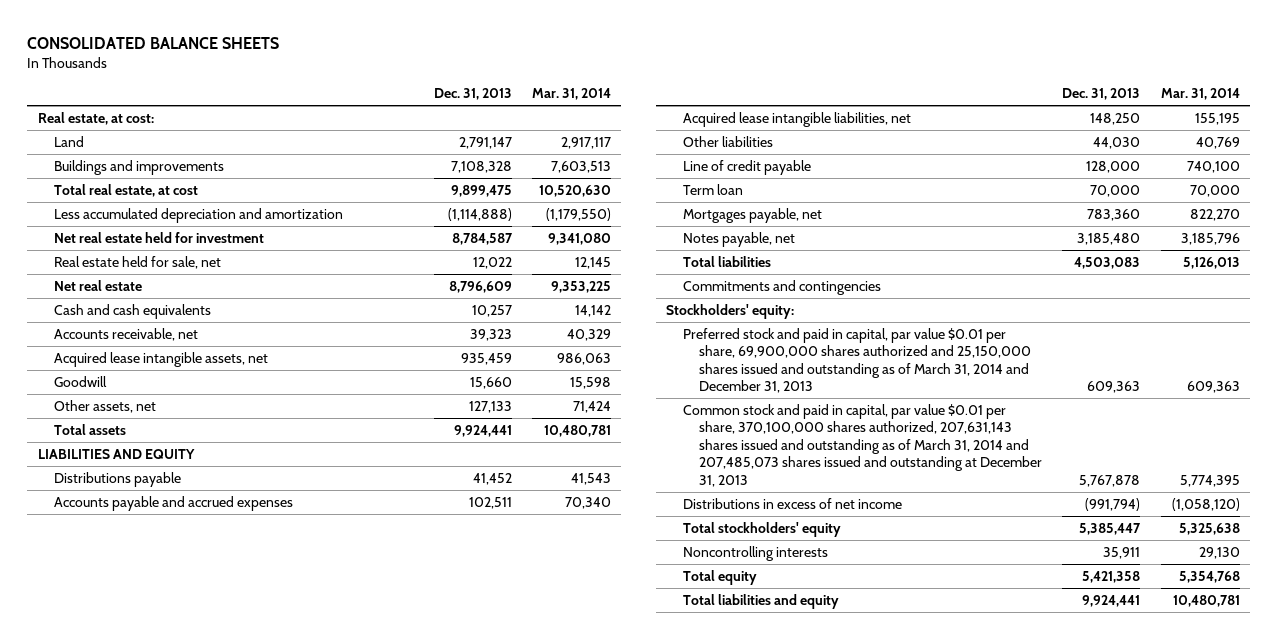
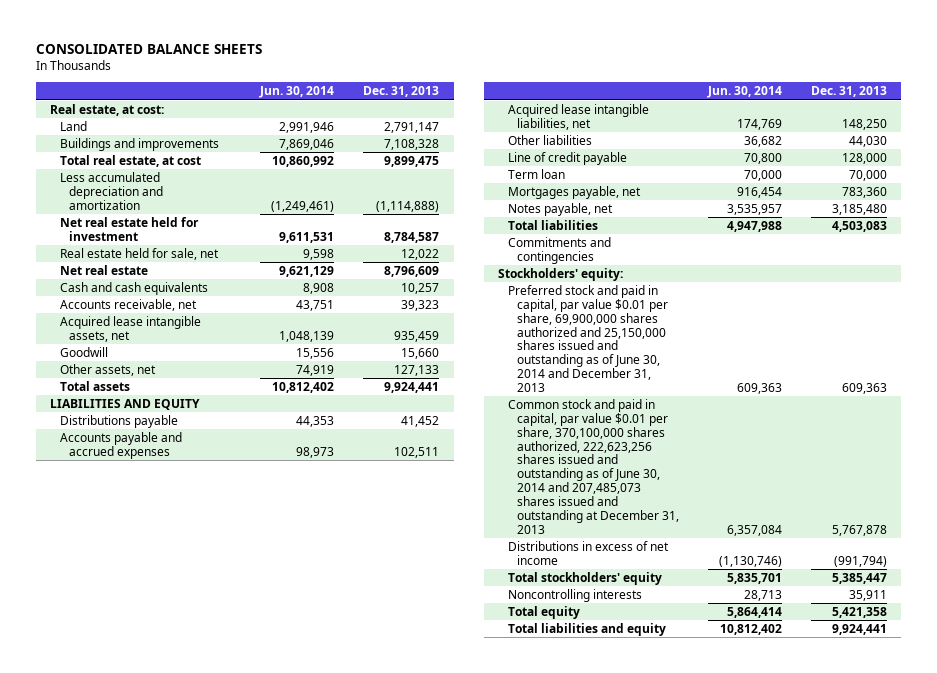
[532,88,612,101] Mar. 31, 2014 -> none
none -> [259,86,335,99] Jun. 30, 2014
[682,327,1032,394] Preferred stock and paid in capital, par value $0.01 per share, 69,900,000 shares authorized and 25,150,000 shares issued and outstanding as of March 31, 2014 and December 31, 2013 -> [507,284,669,393] Preferred stock and paid in capital, par value $0.01 per share, 69,900,000 shares authorized and 25,150,000 shares issued and outstanding as of June 30, 2014 and December 31, 2013
[682,403,1043,487] Common stock and paid in capital, par value $0.01 per share, 370,100,000 shares authorized, 207,631,143 shares issued and outstanding as of March 31, 2014 and 207,485,073 shares issued and outstanding at December 31, 2013 -> [507,398,680,534] Common stock and paid in capital, par value $0.01 per share, 370,100,000 shares authorized, 222,623,256 shares issued and outstanding as of June 30, 2014 and 207,485,073 shares issued and outstanding at December 31, 2013

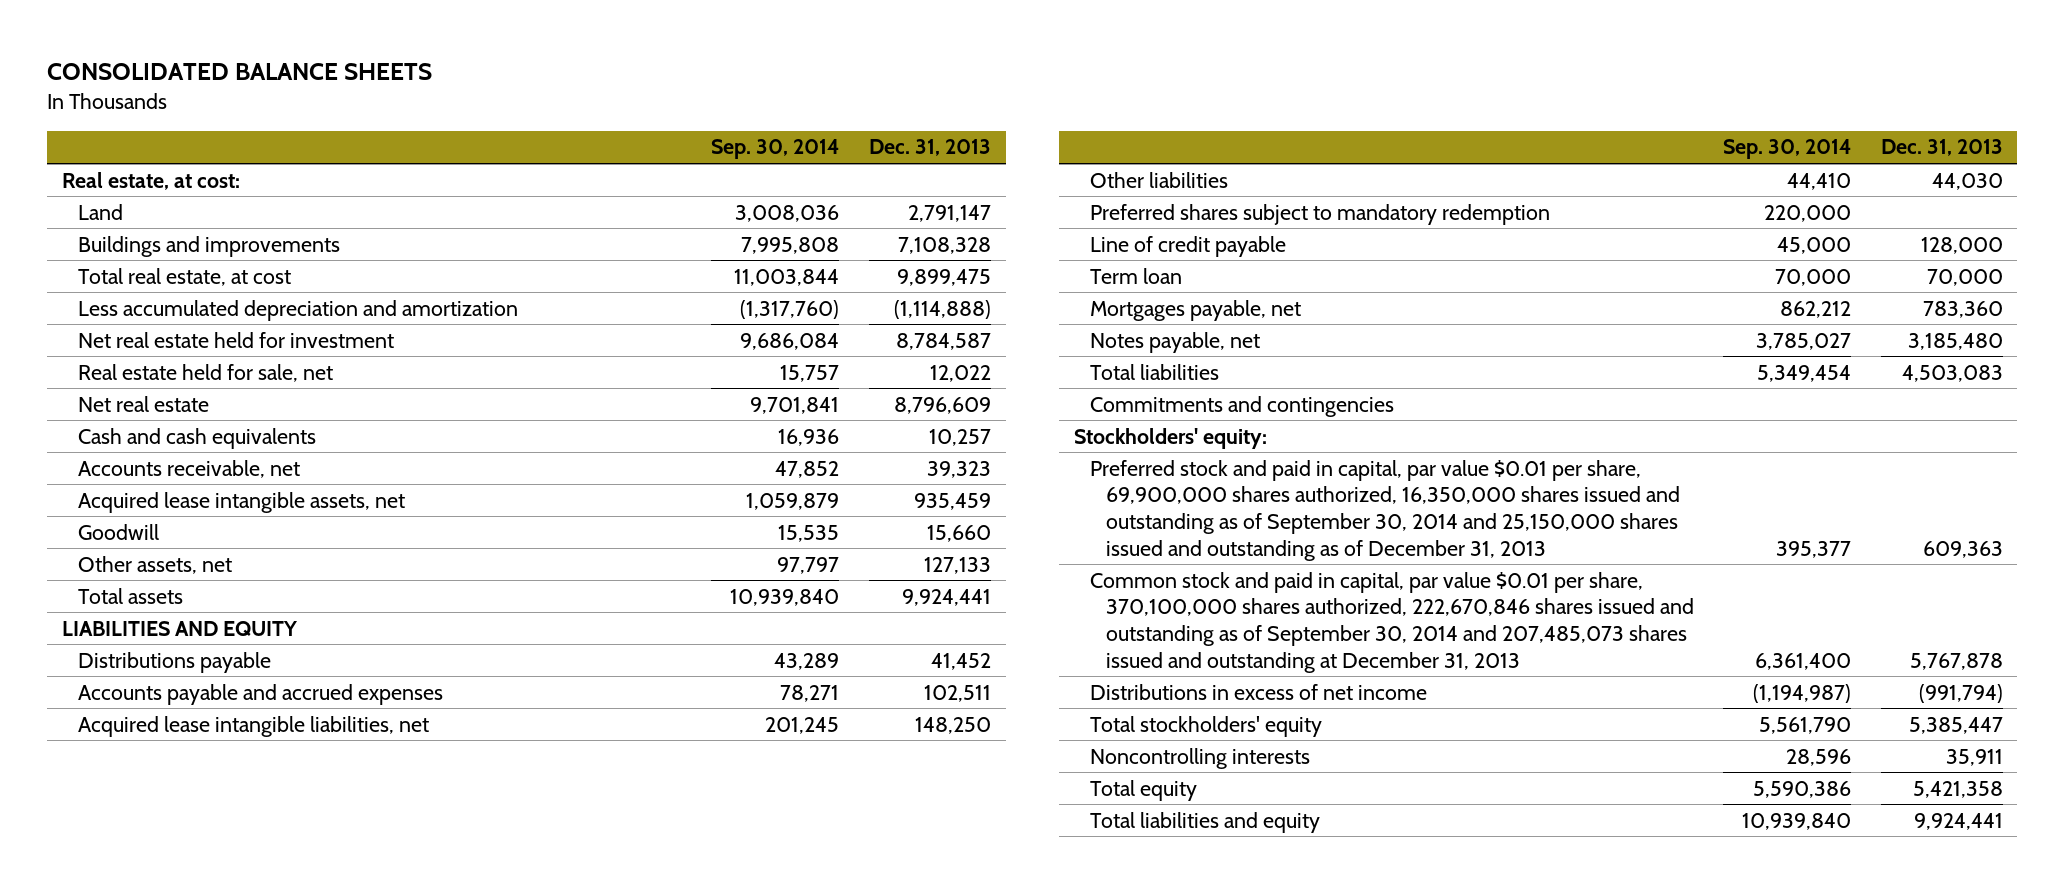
[259,86,335,99] Jun. 30, 2014 -> none
none -> [711,139,840,160] Sep. 30, 2014
none -> [1089,203,1550,225] Preferred shares subject to mandatory redemption
[507,284,669,393] Preferred stock and paid in capital, par value $0.01 per share, 69,900,000 shares authorized and 25,150,000 shares issued and outstanding as of June 30, 2014 and December 31, 2013 -> [1089,459,1680,561] Preferred stock and paid in capital, par value $0.01 per share, 69,900,000 shares authorized, 16,350,000 shares issued and outstanding as of September 30, 2014 and 25,150,000 shares issued and outstanding as of December 31, 2013
[507,398,680,534] Common stock and paid in capital, par value $0.01 per share, 370,100,000 shares authorized, 222,623,256 shares issued and outstanding as of June 30, 2014 and 207,485,073 shares issued and outstanding at December 31, 2013 -> [1089,571,1694,673] Common stock and paid in capital, par value $0.01 per share, 370,100,000 shares authorized, 222,670,846 shares issued and outstanding as of September 30, 2014 and 207,485,073 shares issued and outstanding at December 31, 2013

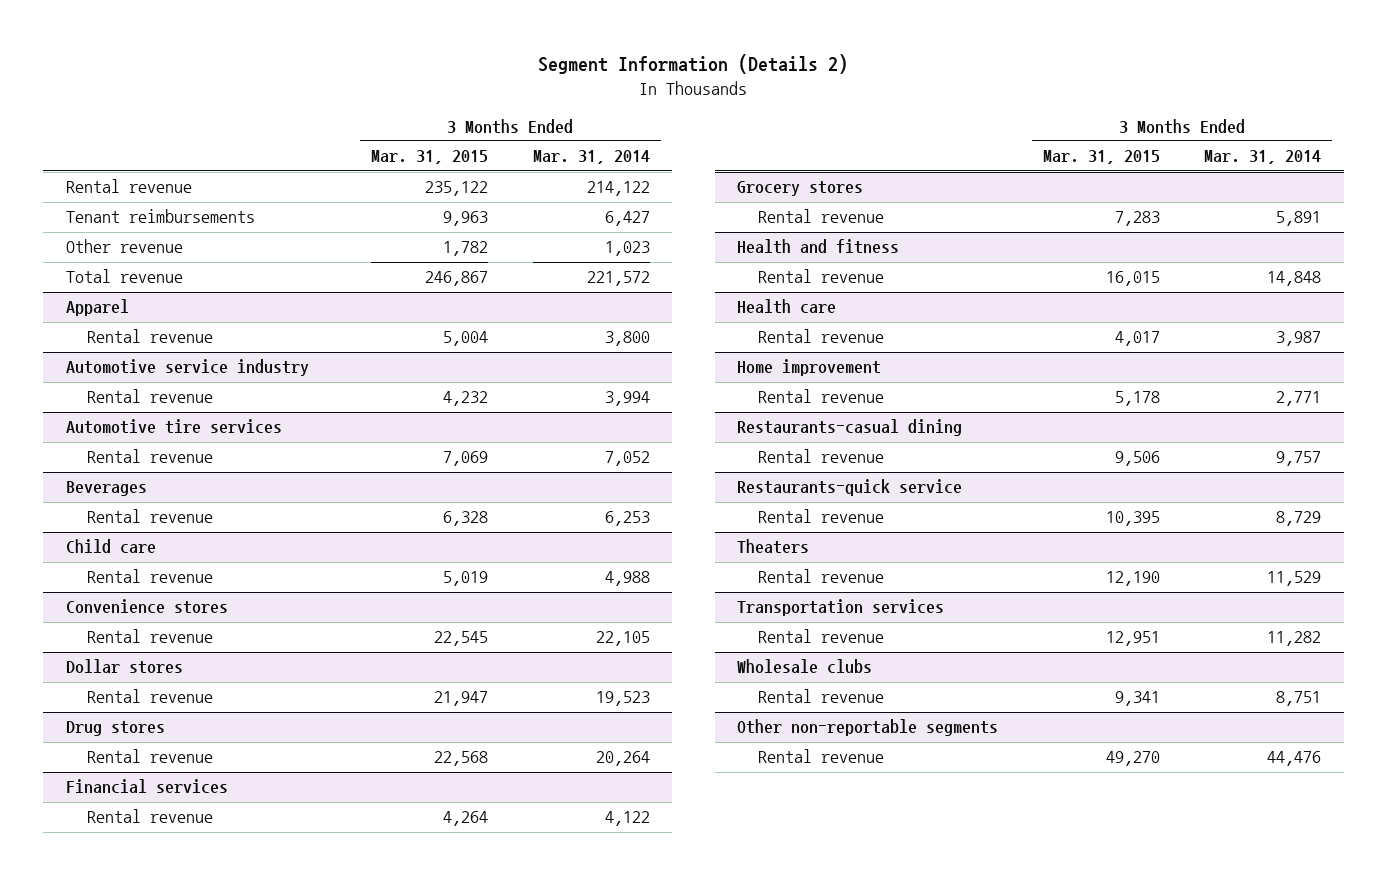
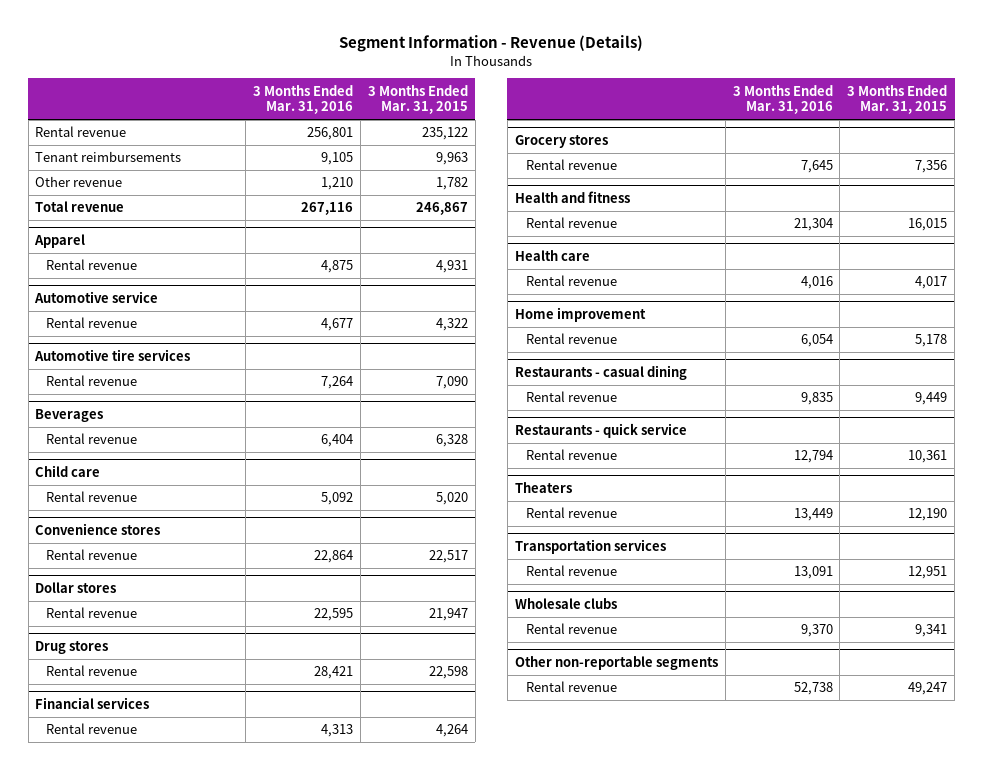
[538,54,849,75] Segment Information (Details 2) -> [339,35,644,53] Segment Information - Revenue (Details)
[532,150,650,165] Mar. 31, 2014 -> none
none -> [253,84,354,115] 3 Months Ended Mar. 31, 2016
[443,331,489,347] 5,004 -> [435,260,468,274] 4,931
[65,359,309,377] Automotive service industry -> [34,291,159,304] Automotive service
[443,391,489,407] 4,232 -> [435,318,468,332] 4,322
[443,451,489,467] 7,069 -> [435,376,468,390] 7,090
[443,571,489,587] 5,019 -> [435,492,468,506] 5,020
[434,631,489,647] 22,545 -> [428,550,468,564] 22,517
[434,751,489,767] 22,568 -> [428,666,468,680] 22,598
[1114,211,1160,227] 7,283 -> [915,160,948,174] 7,356
[737,419,963,437] Restaurants-casual dining -> [514,365,687,381] Restaurants - casual dining
[1114,451,1160,467] 9,506 -> [915,392,948,406] 9,449
[737,479,963,497] Restaurants-quick service -> [514,423,687,439] Restaurants - quick service
[1105,511,1160,527] 10,395 -> [908,450,948,464] 10,361
[1105,751,1160,767] 49,270 -> [908,682,948,696] 49,247

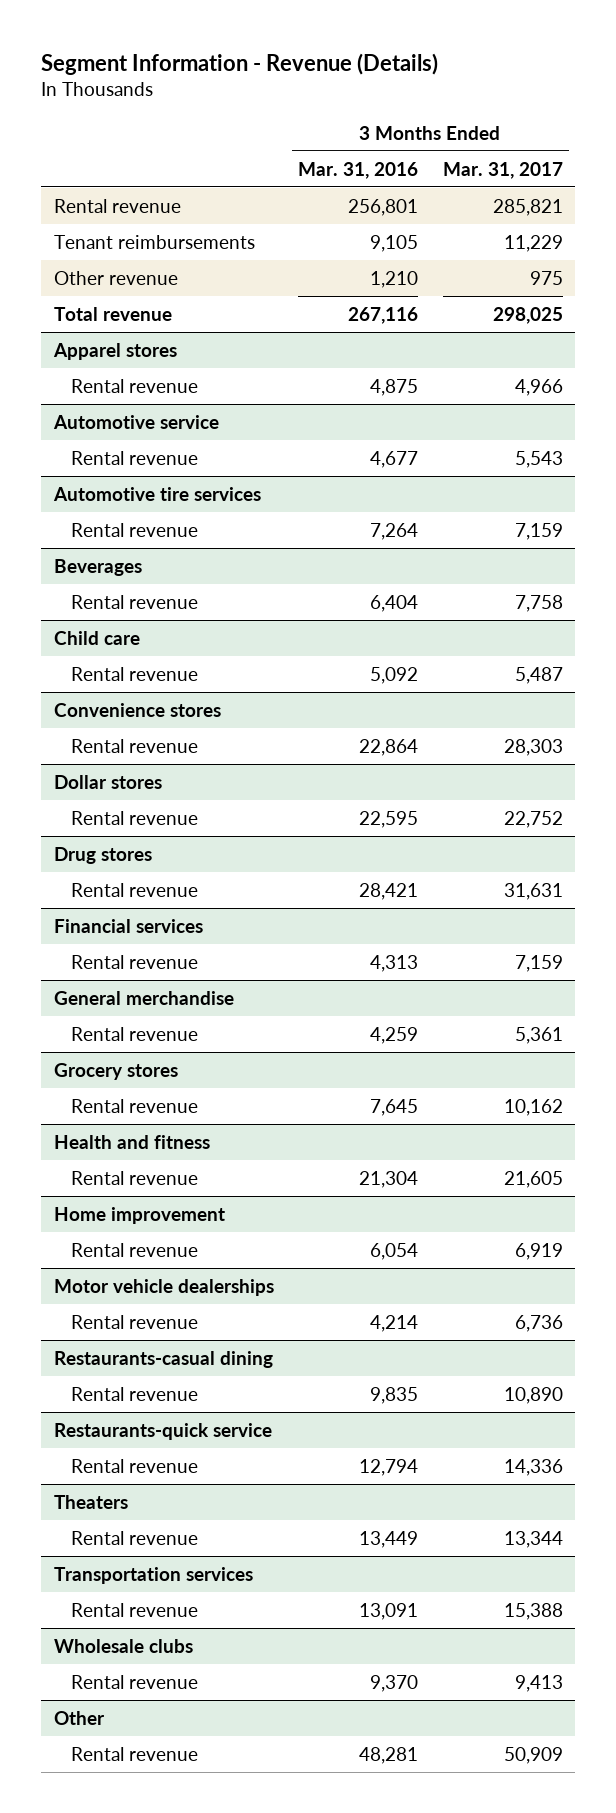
[367,84,468,115] 3 Months Ended Mar. 31, 2015 -> none
none -> [442,161,563,179] Mar. 31, 2017
[34,234,86,249] Apparel -> [52,342,177,360] Apparel stores
none -> [53,990,234,1005] General merchandise
none -> [70,1026,198,1041] Rental revenue
[514,250,590,262] Health care -> none
[525,275,617,287] Rental revenue -> none
none -> [53,1278,274,1296] Motor vehicle dealerships
none -> [70,1314,198,1329] Rental revenue
[514,365,687,381] Restaurants - casual dining -> [53,1350,273,1368] Restaurants-casual dining
[514,423,687,439] Restaurants - quick service -> [53,1422,272,1440] Restaurants-quick service
[514,656,718,671] Other non-reportable segments -> [53,1710,105,1725] Other
[793,682,833,696] 52,738 -> [359,1746,419,1764] 48,281

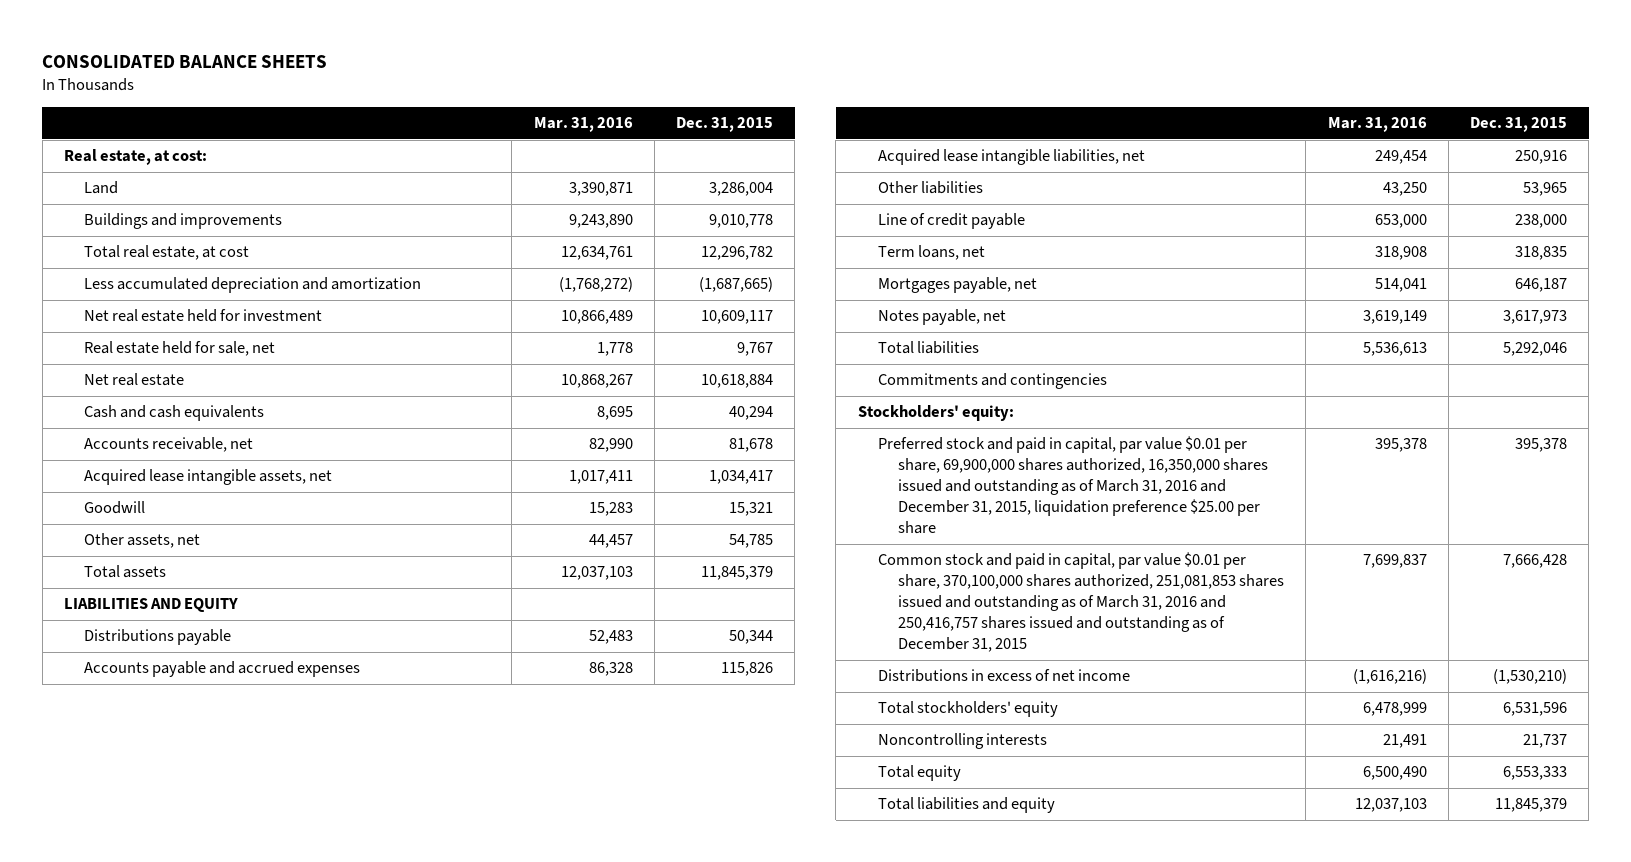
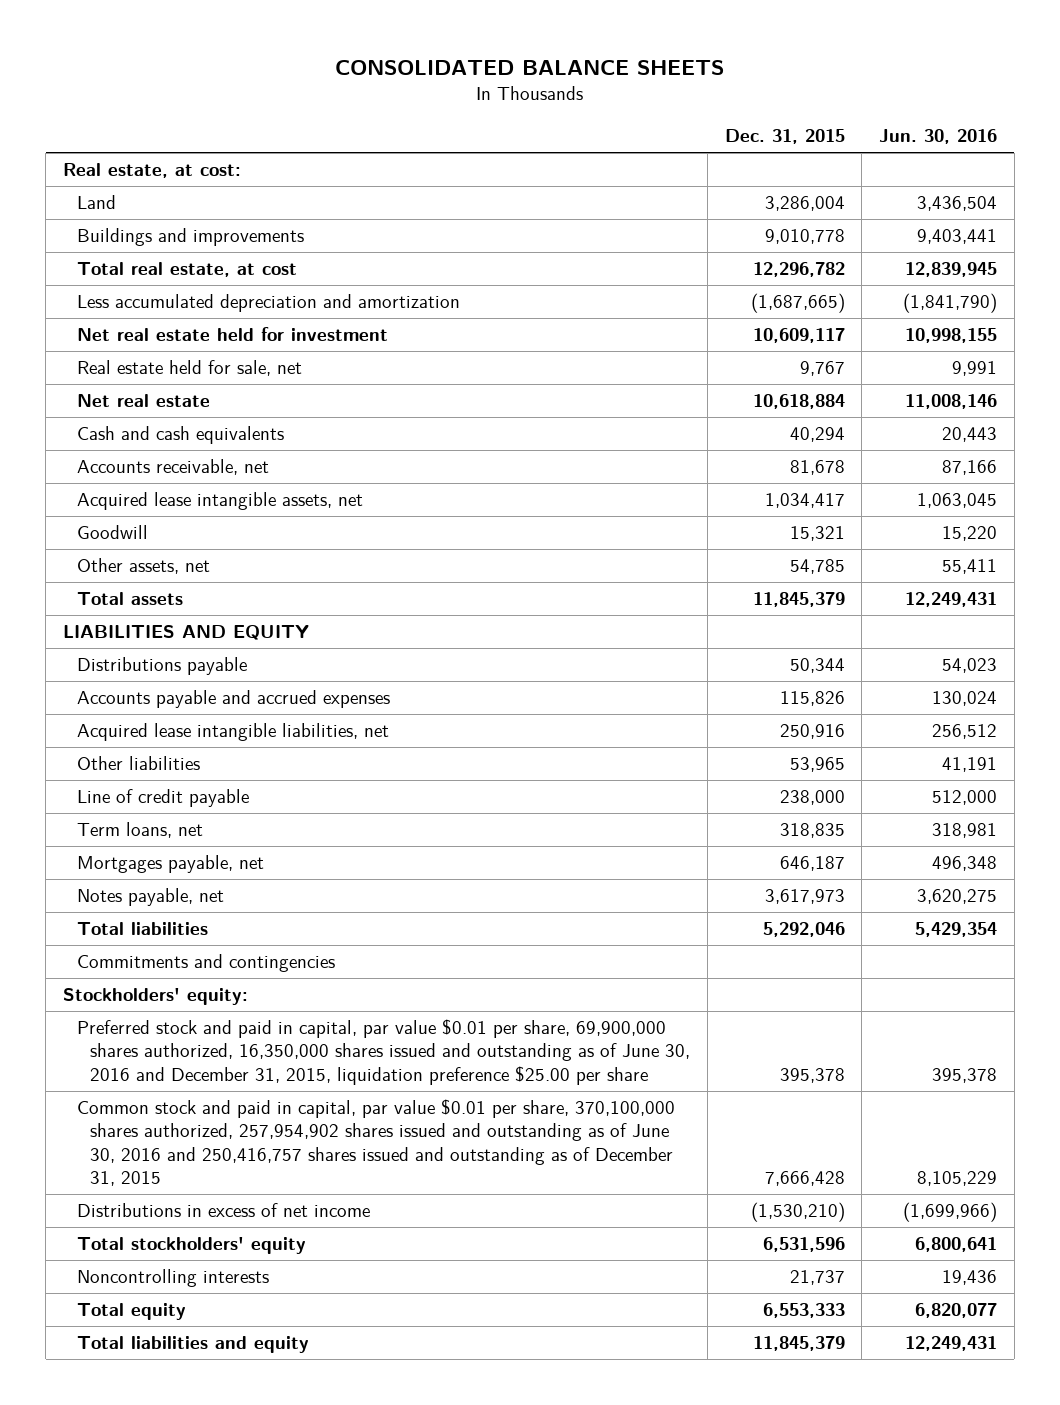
[533,117,633,133] Mar. 31, 2016 -> none
none -> [878,129,997,145] Jun. 30, 2016
[877,436,1269,535] Preferred stock and paid in capital, par value $0.01 per share, 69,900,000 shares authorized, 16,350,000 shares issued and outstanding as of March 31, 2016 and December 31, 2015, liquidation preference $25.00 per share -> [76,1019,691,1085] Preferred stock and paid in capital, par value $0.01 per share, 69,900,000 shares authorized, 16,350,000 shares issued and outstanding as of June 30, 2016 and December 31, 2015, liquidation preference $25.00 per share
[877,552,1285,653] Common stock and paid in capital, par value $0.01 per share, 370,100,000 shares authorized, 251,081,853 shares issued and outstanding as of March 31, 2016 and 250,416,757 shares issued and outstanding as of December 31, 2015 -> [76,1099,675,1186] Common stock and paid in capital, par value $0.01 per share, 370,100,000 shares authorized, 257,954,902 shares issued and outstanding as of June 30, 2016 and 250,416,757 shares issued and outstanding as of December 31, 2015

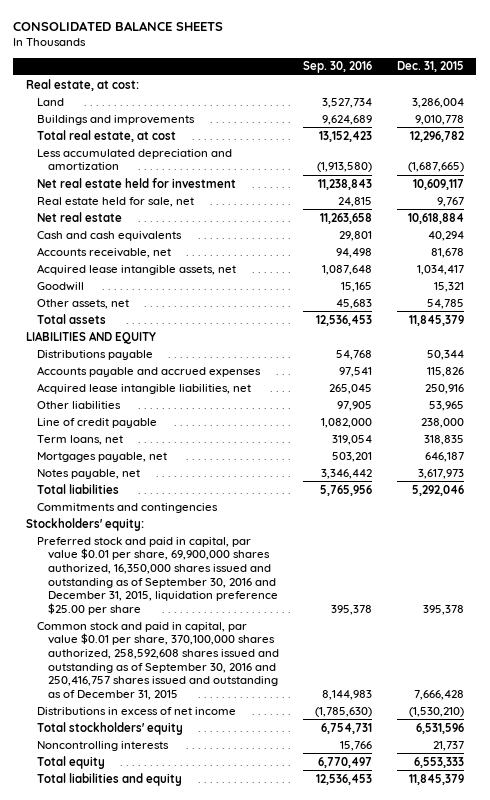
[878,129,997,145] Jun. 30, 2016 -> none
none -> [303,61,373,74] Sep. 30, 2016
[76,1019,691,1085] Preferred stock and paid in capital, par value $0.01 per share, 69,900,000 shares authorized, 16,350,000 shares issued and outstanding as of June 30, 2016 and December 31, 2015, liquidation preference $25.00 per share -> [36,536,278,615] Preferred stock and paid in capital, par value $0.01 per share, 69,900,000 shares authorized, 16,350,000 shares issued and outstanding as of September 30, 2016 and December 31, 2015, liquidation preference $25.00 per share
[76,1099,675,1186] Common stock and paid in capital, par value $0.01 per share, 370,100,000 shares authorized, 257,954,902 shares issued and outstanding as of June 30, 2016 and 250,416,757 shares issued and outstanding as of December 31, 2015 -> [36,621,279,700] Common stock and paid in capital, par value $0.01 per share, 370,100,000 shares authorized, 258,592,608 shares issued and outstanding as of September 30, 2016 and 250,416,757 shares issued and outstanding as of December 31, 2015

